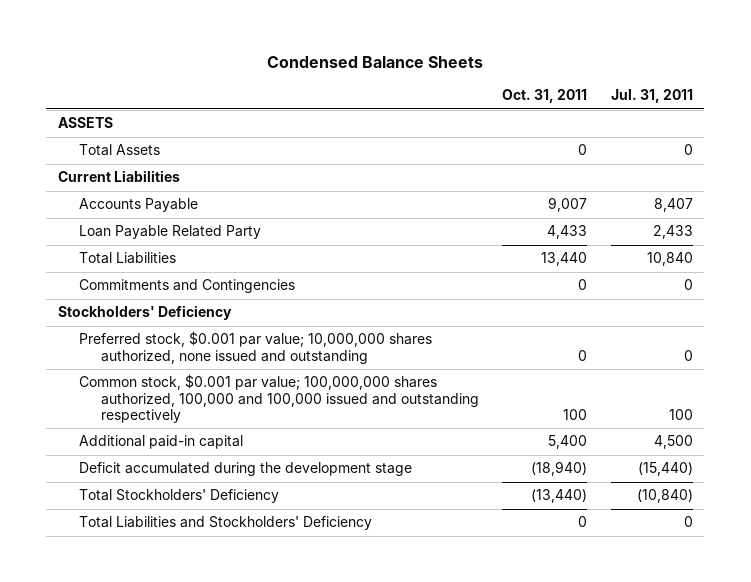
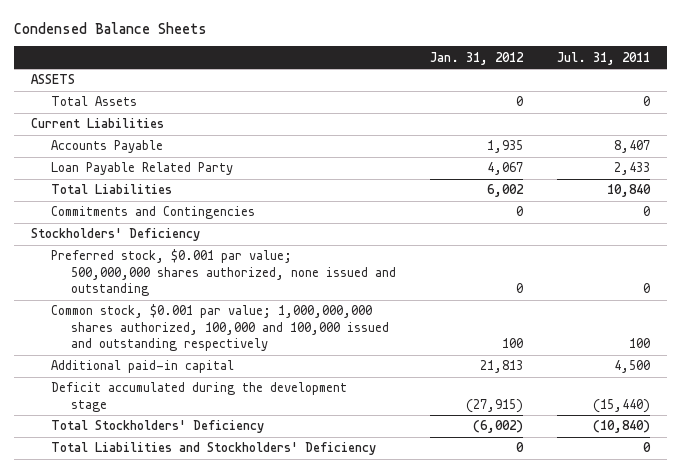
[502,89,588,104] Oct. 31, 2011 -> none
none -> [429,51,524,65] Jan. 31, 2012
[79,331,433,364] Preferred stock, $0.001 par value; 10,000,000 shares authorized, none issued and outstanding -> [50,249,397,297] Preferred stock, $0.001 par value; 500,000,000 shares authorized, none issued and outstanding
[79,374,479,423] Common stock, $0.001 par value; 100,000,000 shares authorized, 100,000 and 100,000 issued and outstanding respectively -> [50,304,390,352] Common stock, $0.001 par value; 1,000,000,000 shares authorized, 100,000 and 100,000 issued and outstanding respectively

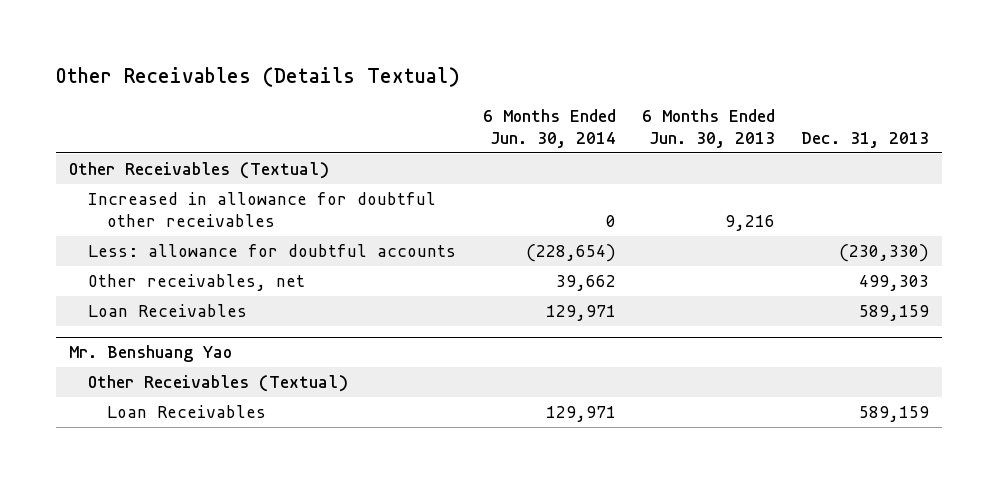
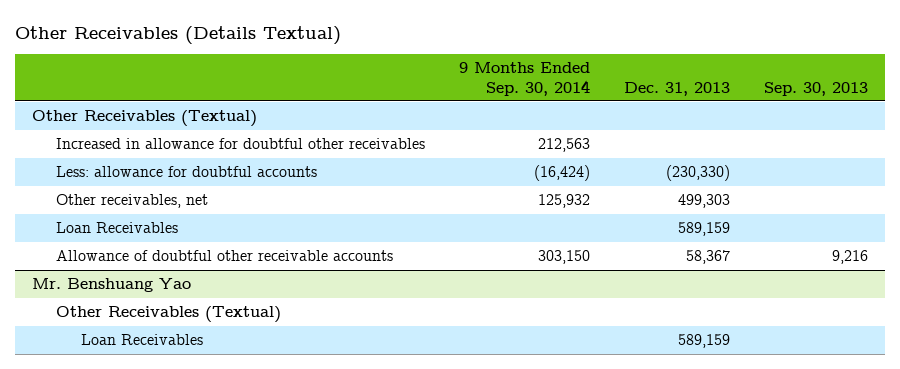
[482,108,616,149] 6 Months Ended Jun. 30, 2014 -> none
[641,108,775,149] 6 Months Ended Jun. 30, 2013 -> none
none -> [459,62,591,96] 9 Months Ended Sep. 30, 2014
none -> [764,81,869,96] Sep. 30, 2013
none -> [56,250,394,262] Allowance of doubtful other receivable accounts

